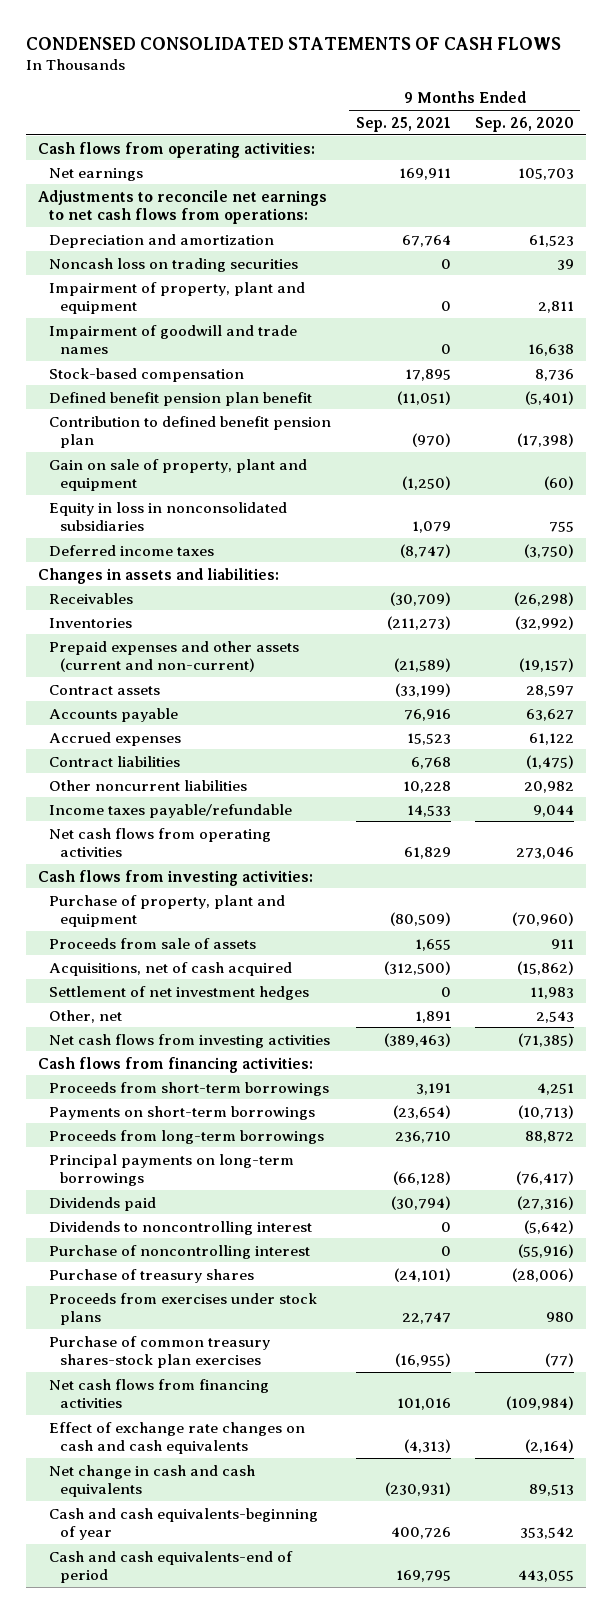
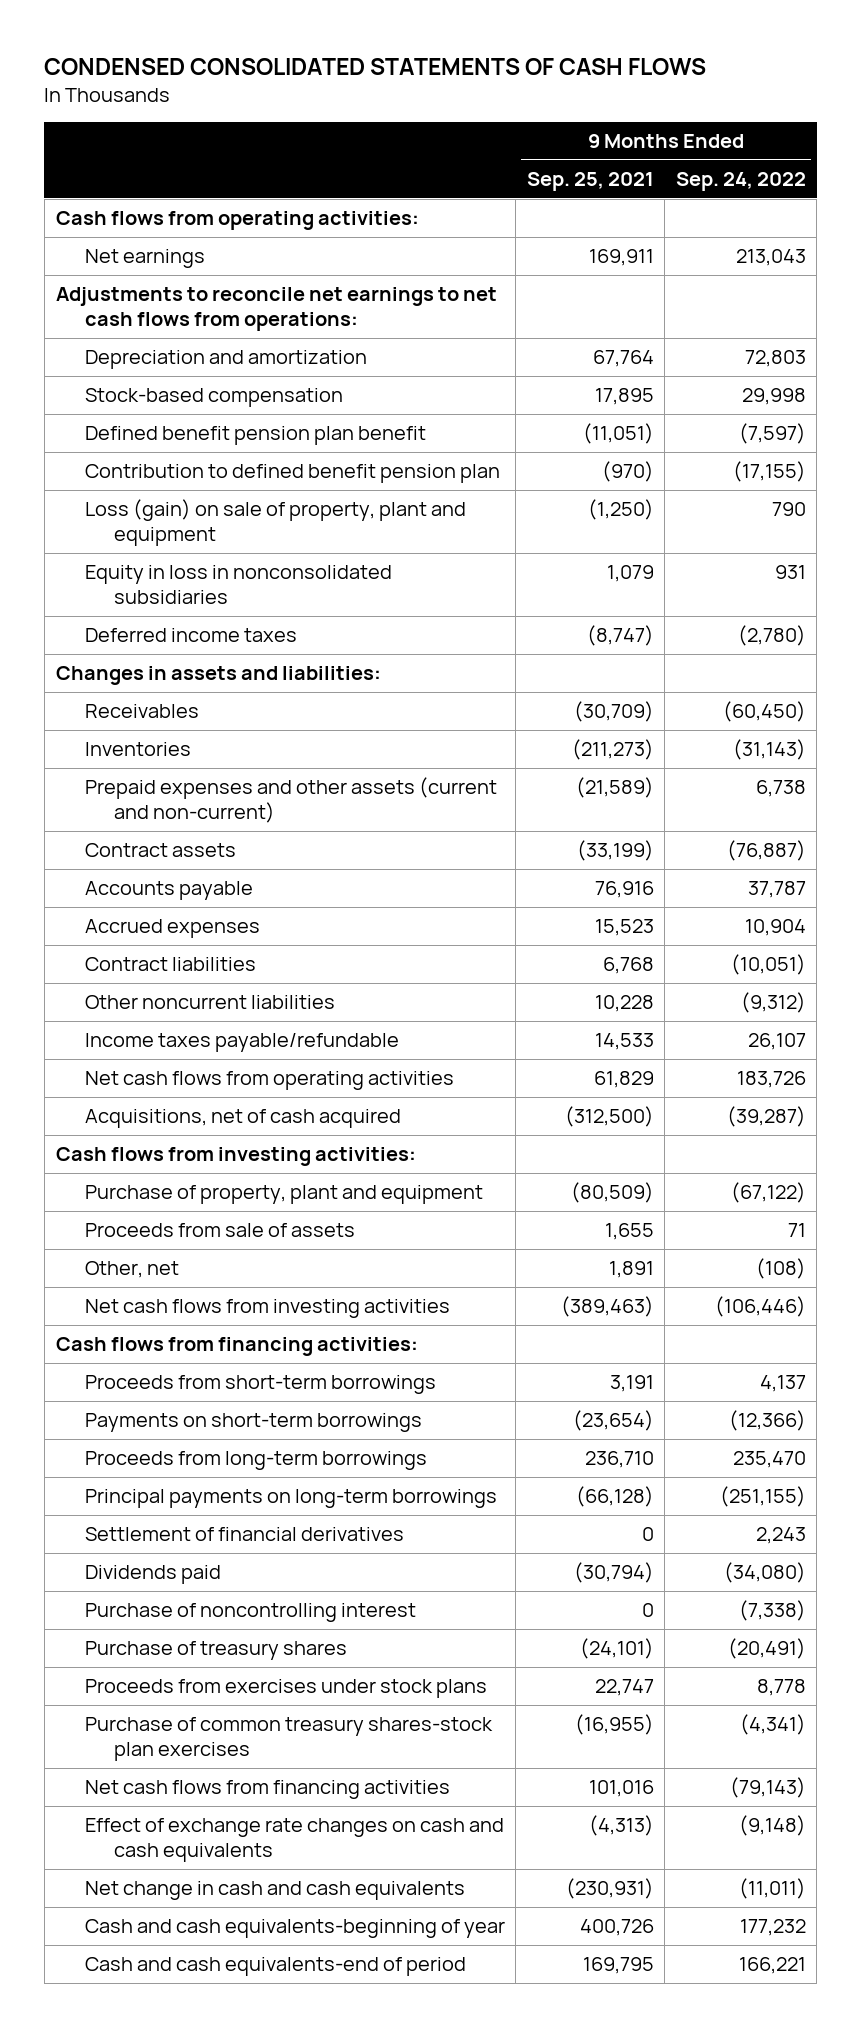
[474,116,574,132] Sep. 26, 2020 -> none
none -> [675,171,806,191] Sep. 24, 2022
[49,257,299,272] Noncash loss on trading securities -> none
[49,281,306,315] Impairment of property, plant and equipment -> none
[49,324,298,355] Impairment of goodwill and trade names -> none
[49,458,308,492] Gain on sale of property, plant and equipment -> [84,499,466,547] Loss (gain) on sale of property, plant and equipment
[49,961,293,976] Acquisitions, net of cash acquired -> [84,1109,401,1129] Acquisitions, net of cash acquired
[49,985,310,1000] Settlement of net investment hedges -> none
none -> [84,1527,404,1542] Settlement of financial derivatives
[49,1220,313,1235] Dividends to noncontrolling interest -> none

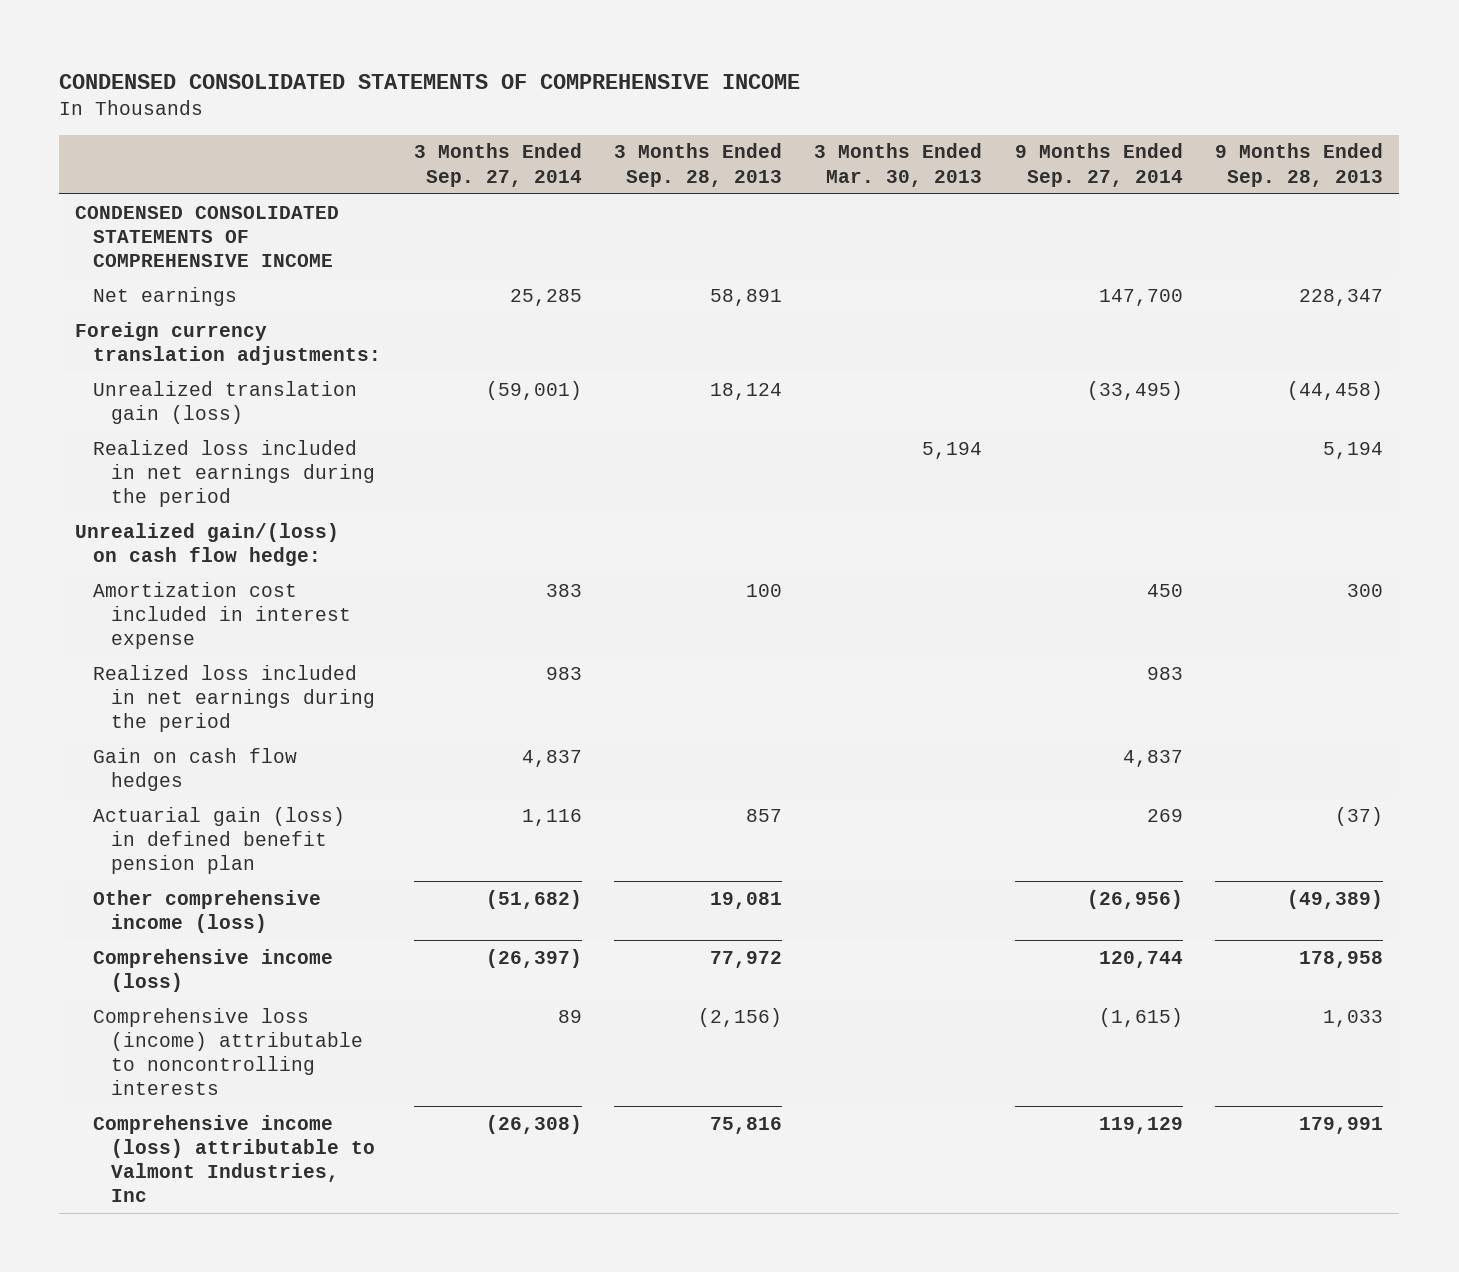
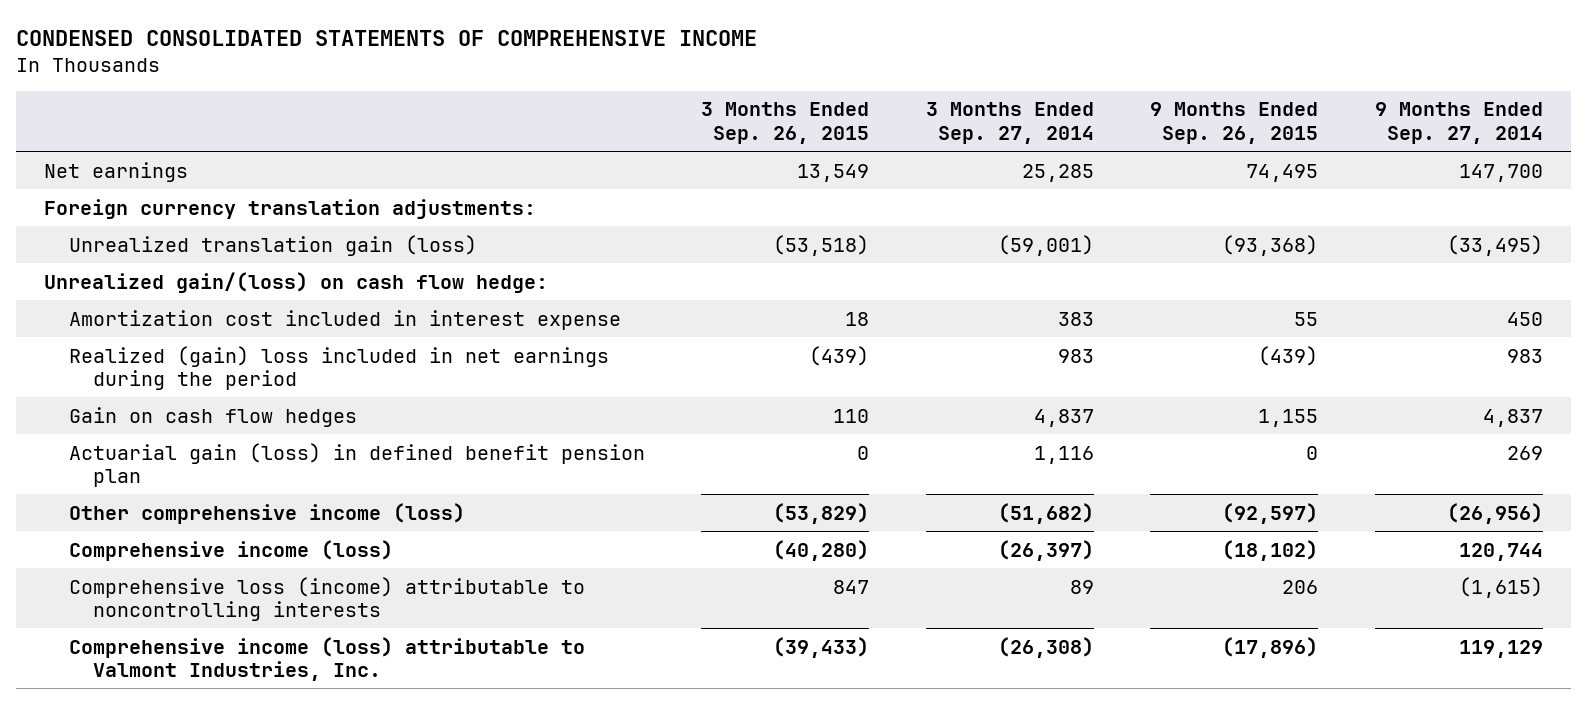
[614,143,783,187] 3 Months Ended Sep. 28, 2013 -> none
[814,143,983,187] 3 Months Ended Mar. 30, 2013 -> none
[1215,143,1384,187] 9 Months Ended Sep. 28, 2013 -> none
none -> [701,102,870,144] 3 Months Ended Sep. 26, 2015
none -> [1150,102,1319,144] 9 Months Ended Sep. 26, 2015
[75,205,340,268] CONDENSED CONSOLIDATED STATEMENTS OF COMPREHENSIVE INCOME -> none
[93,439,376,508] Realized loss included in net earnings during the period -> none
[93,664,376,733] Realized loss included in net earnings during the period -> [68,345,609,390] Realized (gain) loss included in net earnings during the period
[93,1114,376,1203] Comprehensive income (loss) attributable to Valmont Industries, Inc -> [68,636,585,681] Comprehensive income (loss) attributable to Valmont Industries, Inc.

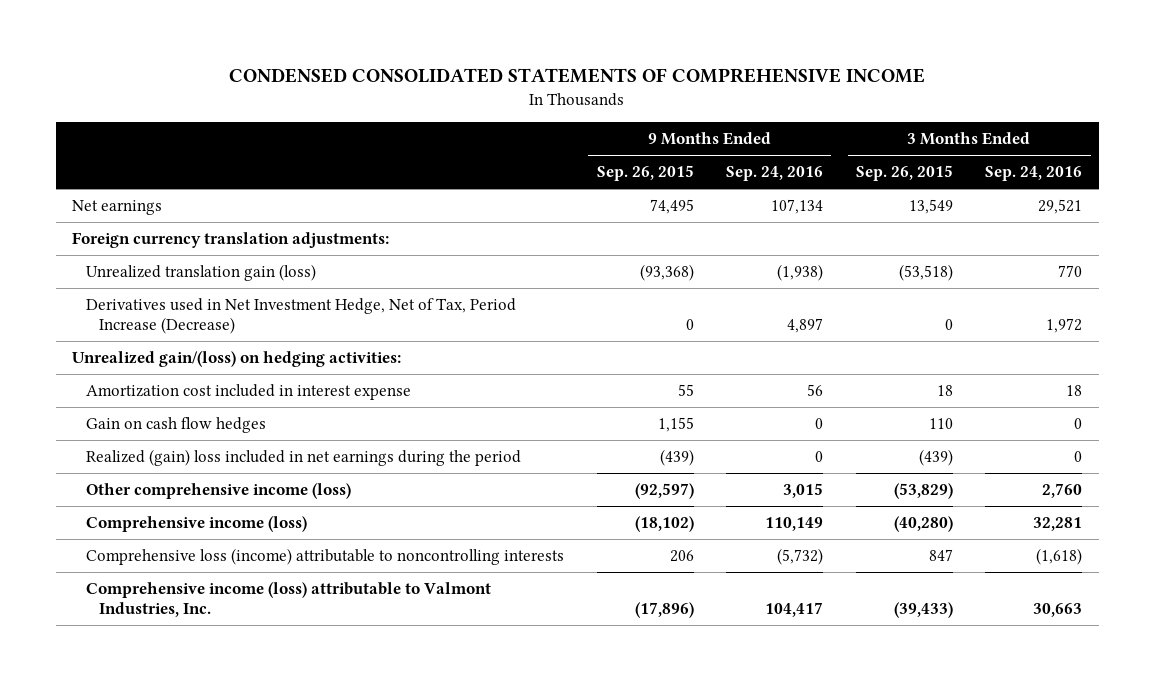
[925,102,1094,144] 3 Months Ended Sep. 27, 2014 -> none
[1374,102,1543,144] 9 Months Ended Sep. 27, 2014 -> none
none -> [726,166,824,182] Sep. 24, 2016
none -> [985,166,1083,182] Sep. 24, 2016
none -> [85,297,516,334] Derivatives used in Net Investment Hedge, Net of Tax, Period Increase (Decrease)
[43,271,548,293] Unrealized gain/(loss) on cash flow hedge: -> [72,350,402,367] Unrealized gain/(loss) on hedging activities:
[68,442,645,487] Actuarial gain (loss) in defined benefit pension plan -> none
[68,345,609,390] Realized (gain) loss included in net earnings during the period -> [85,448,521,466] Realized (gain) loss included in net earnings during the period

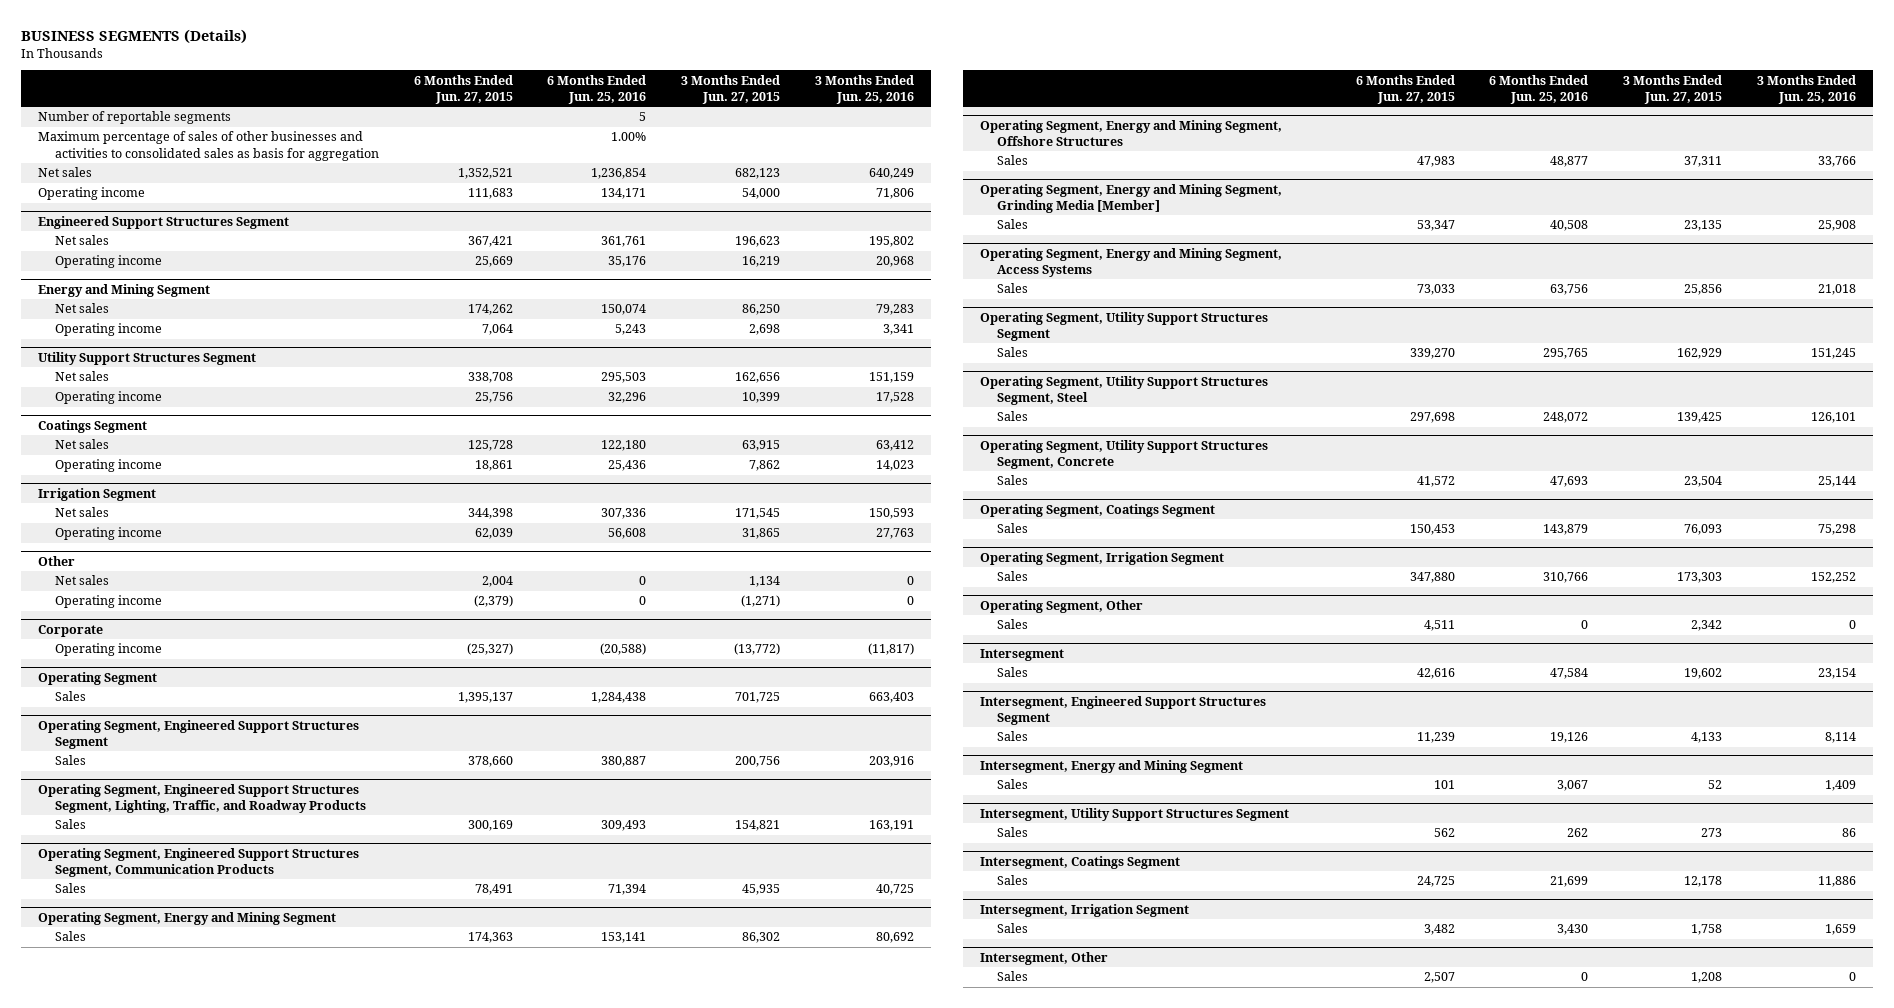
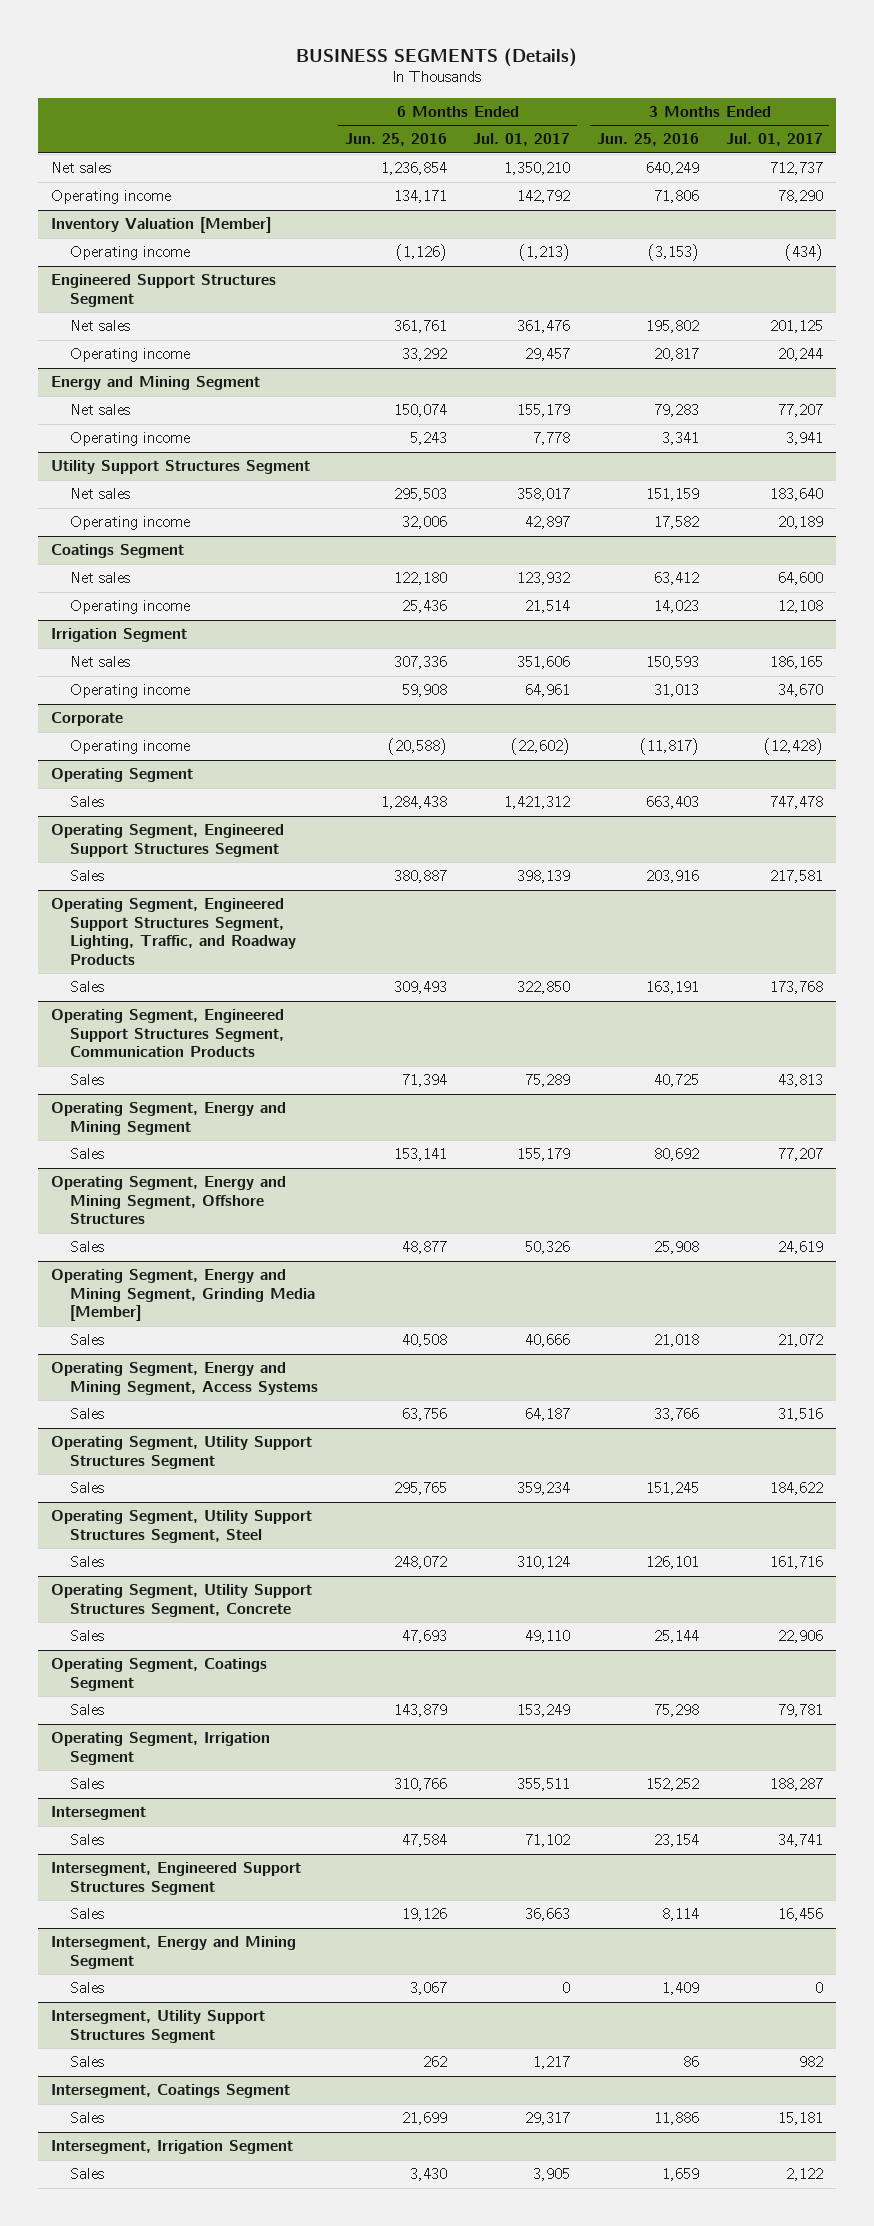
[413,74,513,105] 6 Months Ended Jun. 27, 2015 -> none
[681,74,781,105] 3 Months Ended Jun. 27, 2015 -> none
none -> [473,133,571,147] Jul. 01, 2017
none -> [725,133,823,147] Jul. 01, 2017
[38,111,232,125] Number of reportable segments -> none
[38,131,379,161] Maximum percentage of sales of other businesses and activities to consolidated sales as basis for aggregation -> none
none -> [51,217,272,234] Inventory Valuation [Member]
none -> [70,246,191,261] Operating income
[608,256,647,268] 35,176 -> [401,348,447,362] 33,292
[875,256,914,268] 20,968 -> [654,348,700,362] 20,817
[608,392,647,404] 32,296 -> [401,516,447,530] 32,006
[875,392,914,404] 17,528 -> [654,516,700,530] 17,582
[38,555,76,566] Other -> none
[54,575,109,586] Net sales -> none
[54,595,162,609] Operating income -> none
[608,528,647,540] 56,608 -> [401,684,447,698] 59,908
[875,528,914,540] 27,763 -> [654,684,700,698] 31,013
[1817,156,1856,168] 33,766 -> [654,1241,700,1255] 25,908
[1817,220,1856,232] 25,908 -> [654,1334,700,1348] 21,018
[1817,284,1856,296] 21,018 -> [654,1408,700,1422] 33,766
[980,599,1144,613] Operating Segment, Other -> none
[997,619,1029,630] Sales -> none
[980,951,1109,965] Intersegment, Other -> none
[997,971,1029,982] Sales -> none

